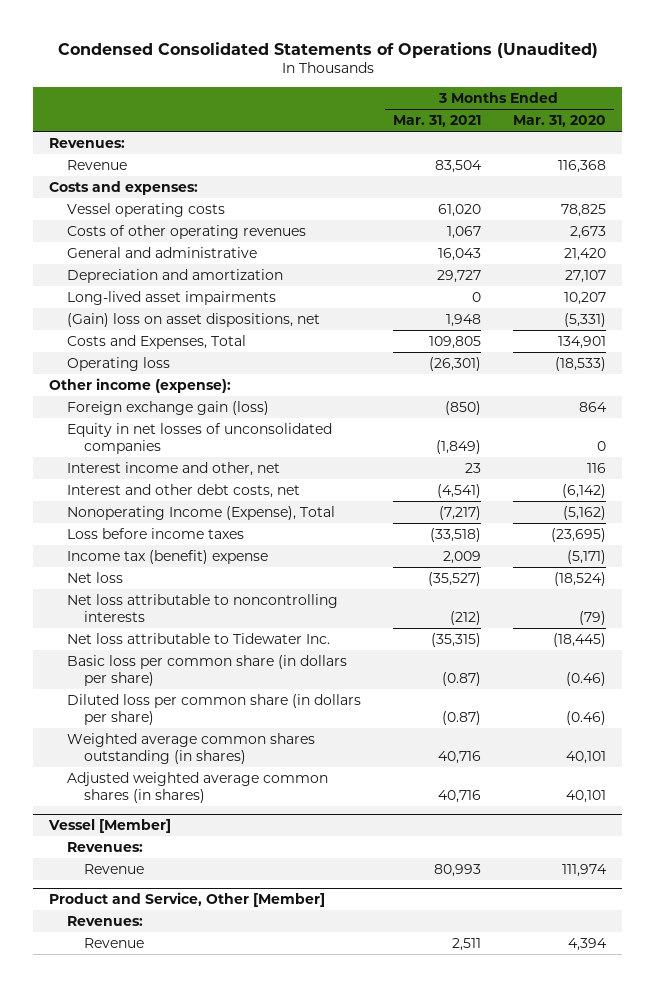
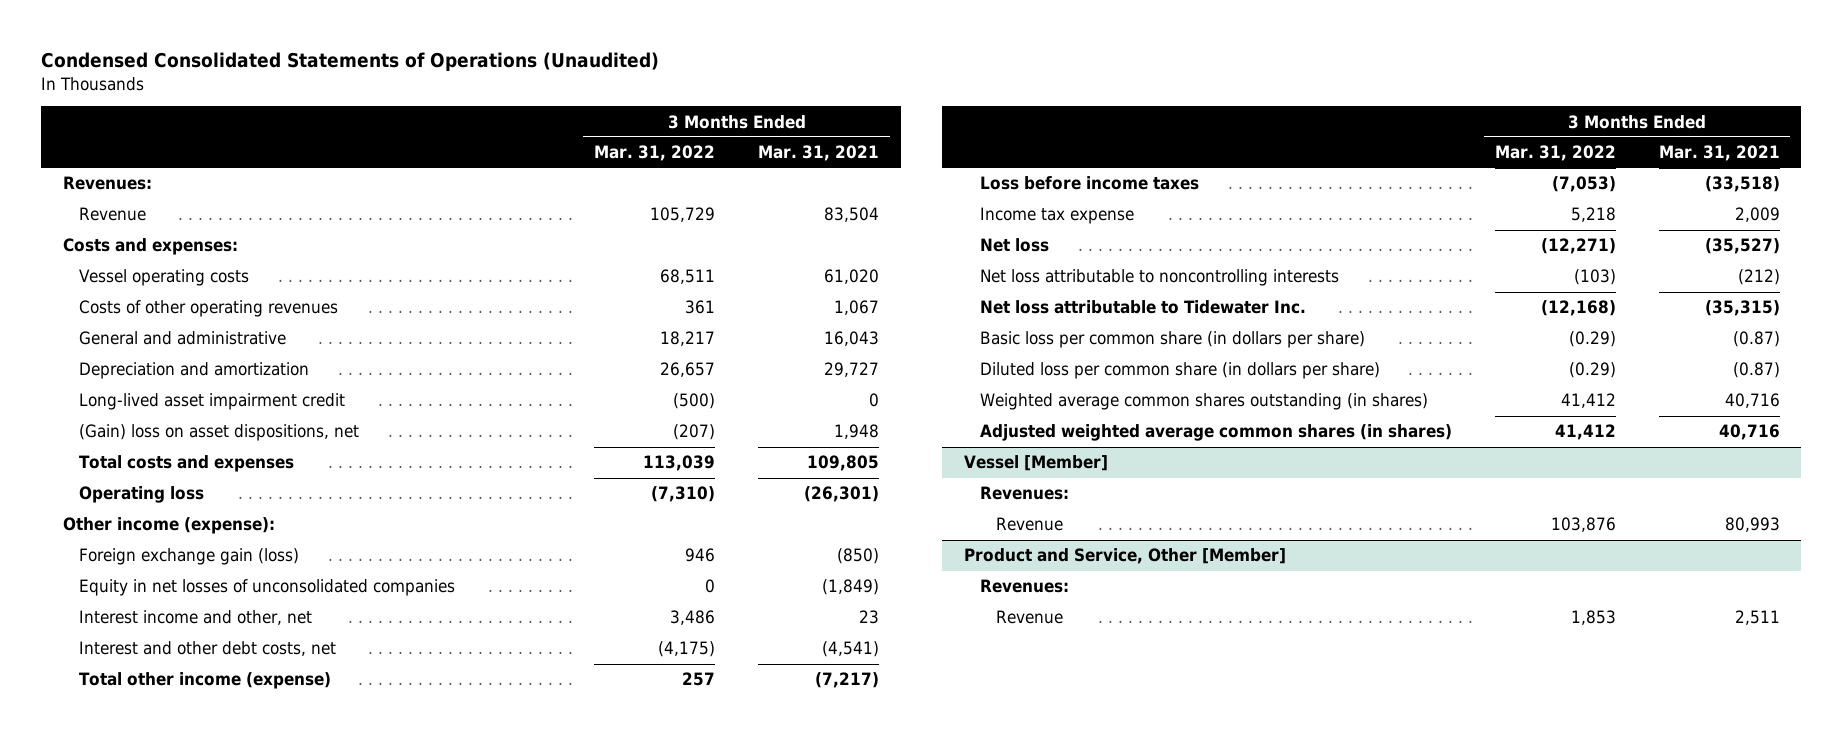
[512,115,606,128] Mar. 31, 2020 -> none
none -> [594,145,716,162] Mar. 31, 2022
[66,290,276,305] Long-lived asset impairments -> [79,393,346,411] Long-lived asset impairment credit
[66,334,246,349] Costs and Expenses, Total -> [79,455,295,473] Total costs and expenses
[66,505,335,520] Nonoperating Income (Expense), Total -> [79,672,332,690] Total other income (expense)
[66,549,268,564] Income tax (benefit) expense -> [979,207,1134,225] Income tax expense

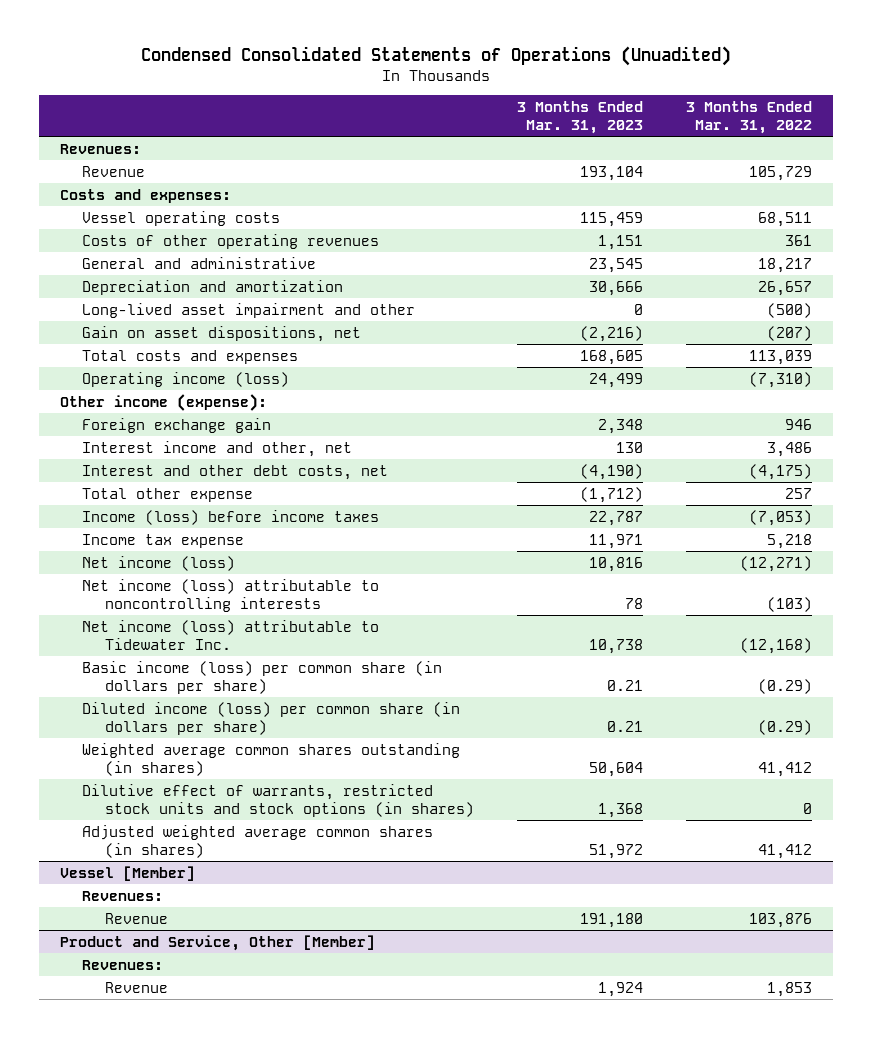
[41,52,660,72] Condensed Consolidated Statements of Operations (Unaudited) -> [140,46,731,67] Condensed Consolidated Statements of Operations (Unuadited)
[758,145,880,162] Mar. 31, 2021 -> none
none -> [516,100,643,134] 3 Months Ended Mar. 31, 2023
[79,393,346,411] Long-lived asset impairment credit -> [82,302,416,318] Long-lived asset impairment and other
[79,424,360,442] (Gain) loss on asset dispositions, net -> [82,325,362,342] Gain on asset dispositions, net
[79,486,205,504] Operating loss -> [82,371,290,387] Operating income (loss)
[79,579,456,597] Equity in net losses of unconsolidated companies -> none
[79,548,300,566] Foreign exchange gain (loss) -> [82,417,272,433] Foreign exchange gain
[79,672,332,690] Total other income (expense) -> [82,487,254,502] Total other expense
[979,176,1199,191] Loss before income taxes -> [82,509,380,525] Income (loss) before income taxes
[979,238,1049,253] Net loss -> [82,555,236,571] Net income (loss)
[979,269,1339,287] Net loss attributable to noncontrolling interests -> [82,578,380,612] Net income (loss) attributable to noncontrolling interests
[979,300,1306,315] Net loss attributable to Tidewater Inc. -> [82,619,380,650] Net income (loss) attributable to Tidewater Inc.
[979,331,1365,349] Basic loss per common share (in dollars per share) -> [82,660,443,694] Basic income (loss) per common share (in dollars per share)
[979,362,1380,380] Diluted loss per common share (in dollars per share) -> [82,701,461,735] Diluted income (loss) per common share (in dollars per share)
none -> [82,783,474,817] Dilutive effect of warrants, restricted stock units and stock options (in shares)

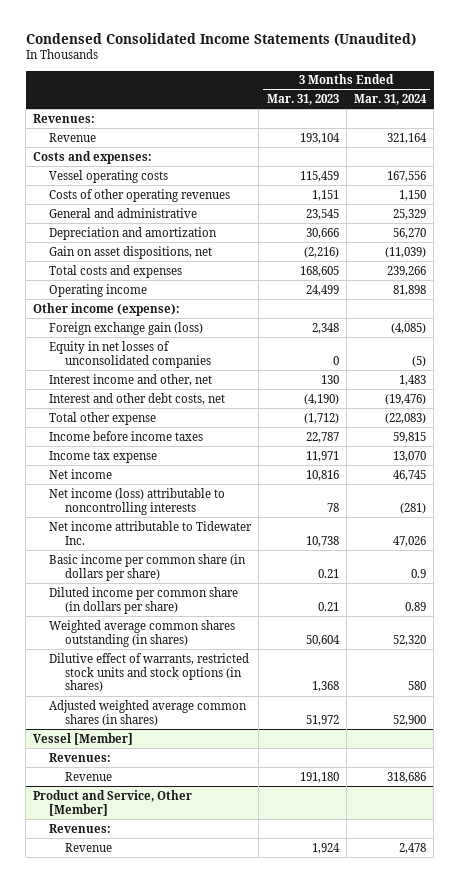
[140,46,731,67] Condensed Consolidated Statements of Operations (Unuadited) -> [25,32,416,46] Condensed Consolidated Income Statements (Unaudited)
[685,100,812,134] 3 Months Ended Mar. 31, 2022 -> none
none -> [354,94,428,106] Mar. 31, 2024
[82,302,416,318] Long-lived asset impairment and other -> none
[82,371,290,387] Operating income (loss) -> [49,283,148,297] Operating income
[82,417,272,433] Foreign exchange gain -> [49,321,204,335] Foreign exchange gain (loss)
none -> [49,340,212,368] Equity in net losses of unconsolidated companies
[82,509,380,525] Income (loss) before income taxes -> [49,430,204,441] Income before income taxes
[82,555,236,571] Net income (loss) -> [49,468,113,479] Net income
[82,619,380,650] Net income (loss) attributable to Tidewater Inc. -> [49,520,253,545] Net income attributable to Tidewater Inc.
[82,660,443,694] Basic income (loss) per common share (in dollars per share) -> [49,553,247,581] Basic income per common share (in dollars per share)
[82,701,461,735] Diluted income (loss) per common share (in dollars per share) -> [49,586,239,614] Diluted income per common share (in dollars per share)

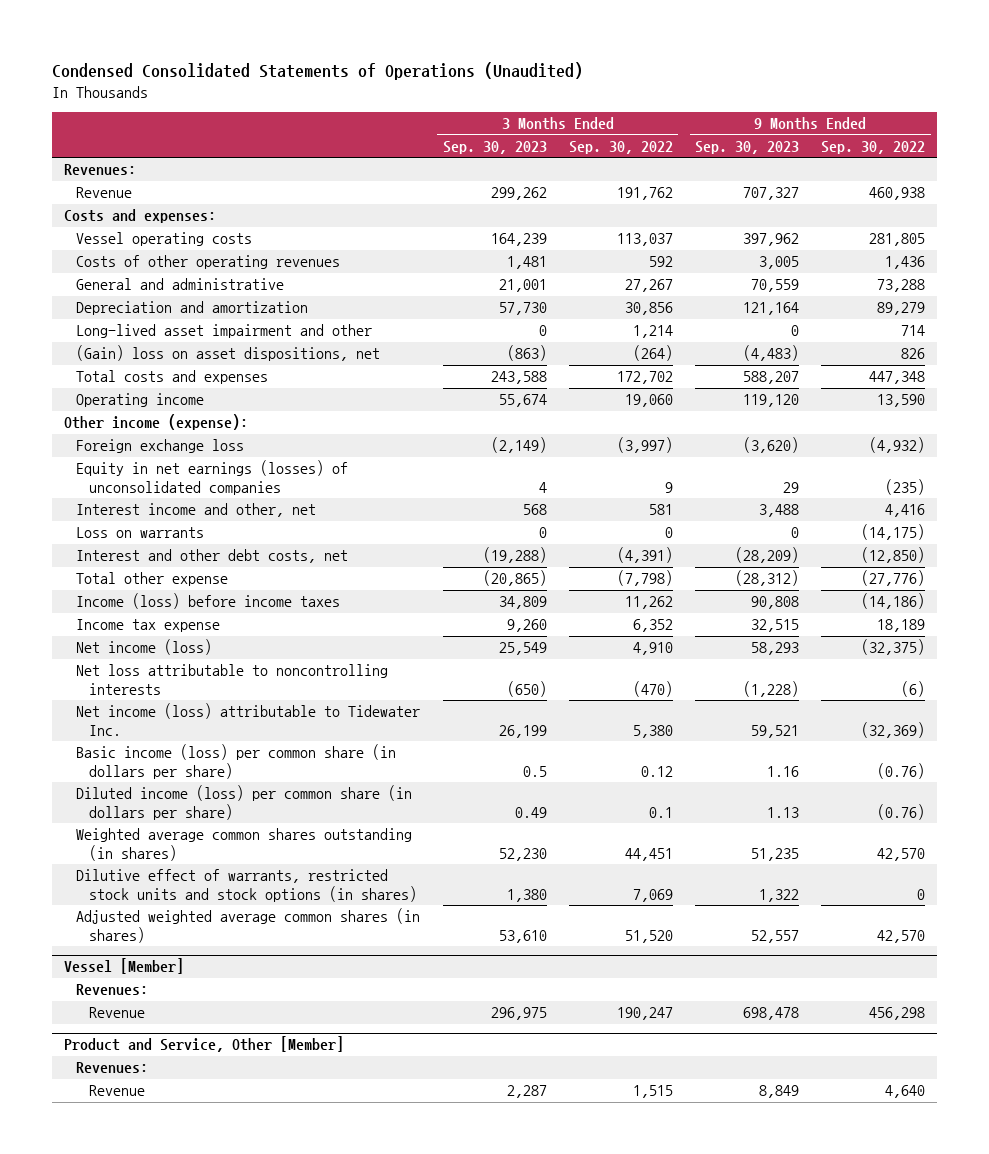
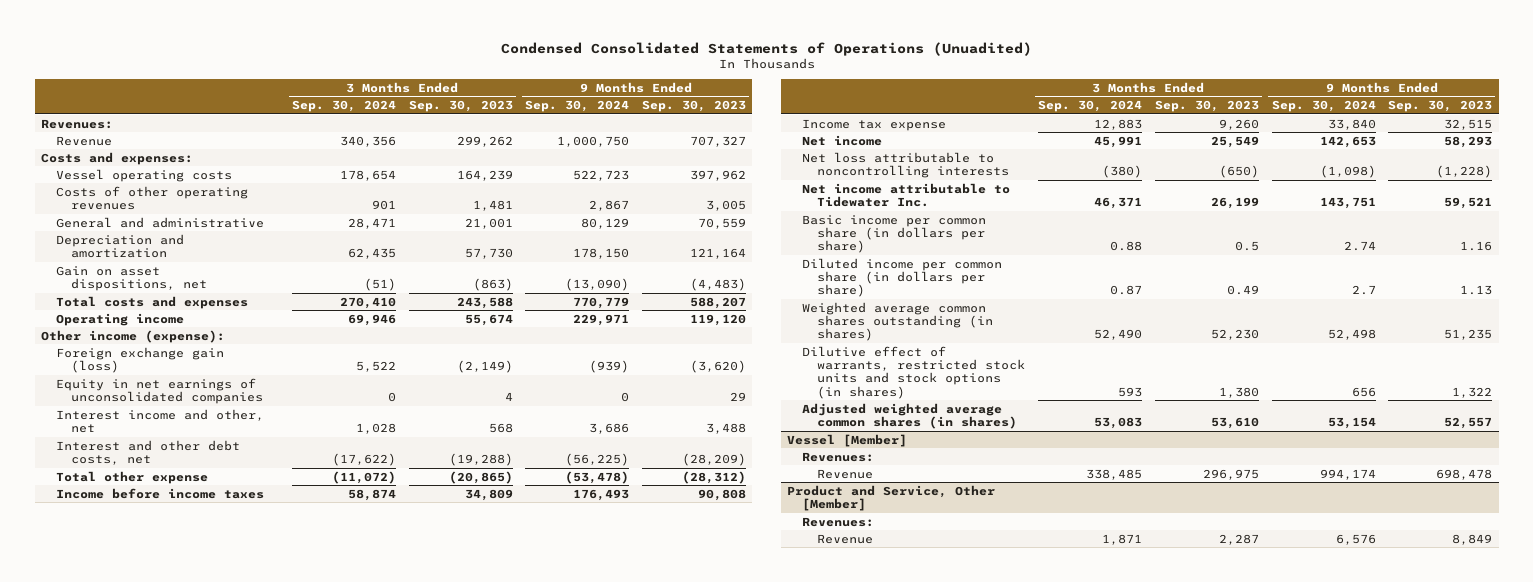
[52,62,584,81] Condensed Consolidated Statements of Operations (Unaudited) -> [500,41,1032,56] Condensed Consolidated Statements of Operations (Unuadited)
[568,140,673,154] Sep. 30, 2022 -> none
[821,140,926,154] Sep. 30, 2022 -> none
none -> [291,100,396,113] Sep. 30, 2024
none -> [525,100,630,113] Sep. 30, 2024
[76,324,373,339] Long-lived asset impairment and other -> none
[76,345,381,362] (Gain) loss on asset dispositions, net -> [56,265,208,291] Gain on asset dispositions, net
[76,439,245,454] Foreign exchange loss -> [56,346,225,373] Foreign exchange gain (loss)
[76,460,349,495] Equity in net earnings (losses) of unconsolidated companies -> [56,377,264,404] Equity in net earnings of unconsolidated companies
[76,527,205,539] Loss on warrants -> none
[76,593,341,610] Income (loss) before income taxes -> [56,487,265,499] Income before income taxes
[76,639,213,656] Net income (loss) -> [802,134,883,146] Net income
[76,703,421,736] Net income (loss) attributable to Tidewater Inc. -> [802,182,1011,207] Net income attributable to Tidewater Inc.
[76,744,397,779] Basic income (loss) per common share (in dollars per share) -> [802,214,987,254] Basic income per common share (in dollars per share)
[76,785,413,820] Diluted income (loss) per common share (in dollars per share) -> [802,257,1003,298] Diluted income per common share (in dollars per share)

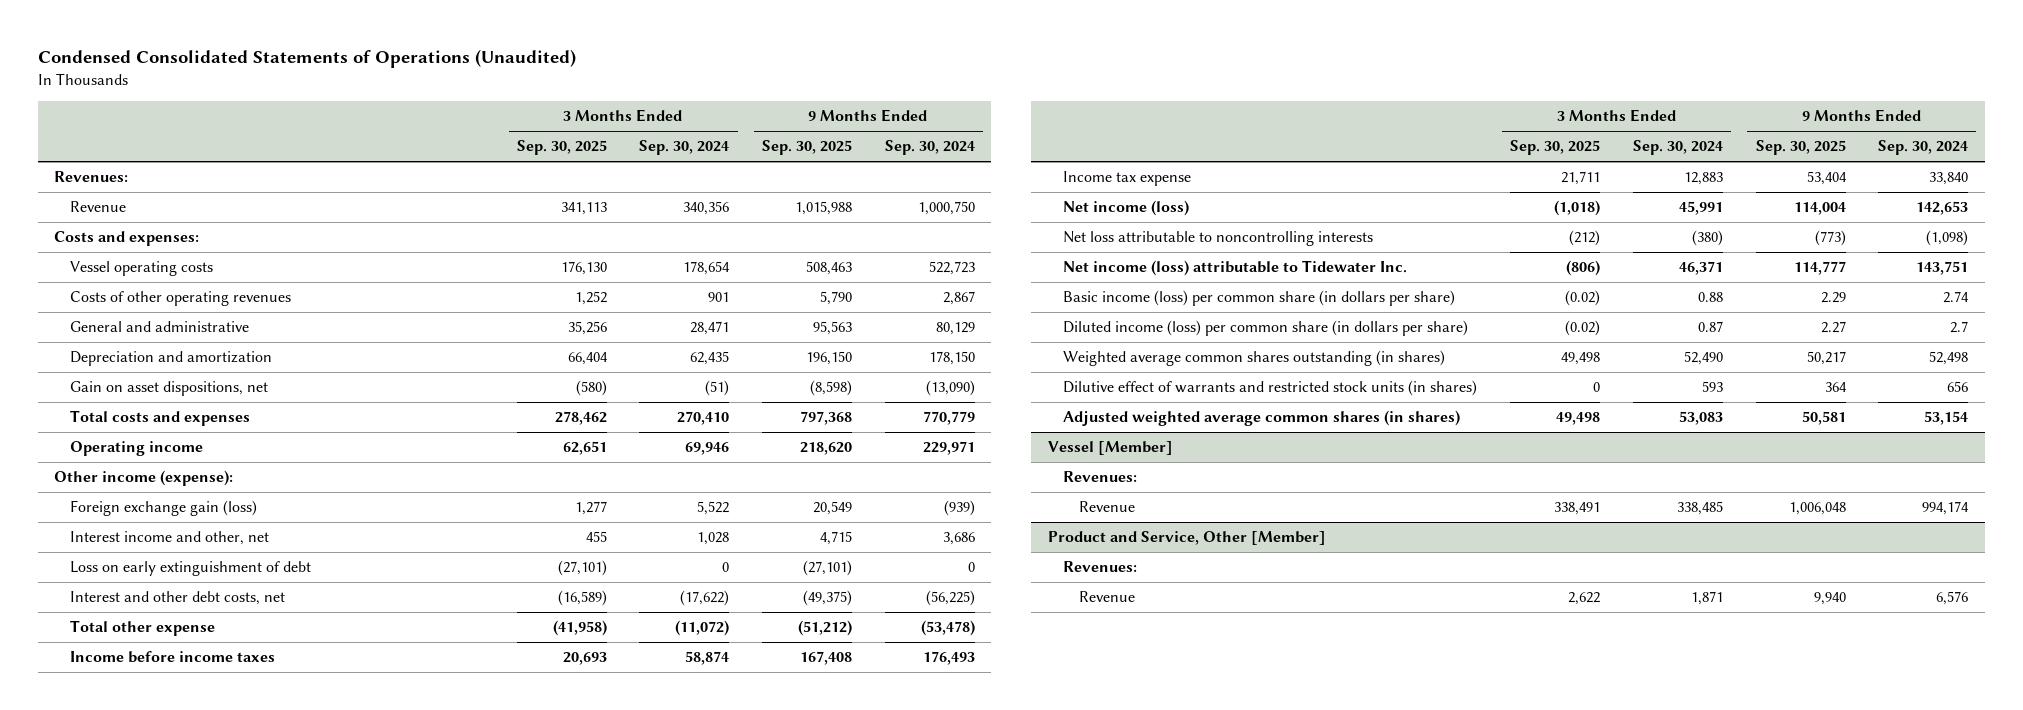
[500,41,1032,56] Condensed Consolidated Statements of Operations (Unuadited) -> [37,49,576,69] Condensed Consolidated Statements of Operations (Unaudited)
[408,100,513,113] Sep. 30, 2023 -> none
[642,100,747,113] Sep. 30, 2023 -> none
none -> [516,140,607,156] Sep. 30, 2025
none -> [762,140,853,156] Sep. 30, 2025
[56,377,264,404] Equity in net earnings of unconsolidated companies -> none
none -> [70,561,312,577] Loss on early extinguishment of debt
[802,134,883,146] Net income -> [1063,200,1190,217] Net income (loss)
[802,182,1011,207] Net income attributable to Tidewater Inc. -> [1063,260,1408,277] Net income (loss) attributable to Tidewater Inc.
[802,214,987,254] Basic income per common share (in dollars per share) -> [1063,290,1456,307] Basic income (loss) per common share (in dollars per share)
[802,257,1003,298] Diluted income per common share (in dollars per share) -> [1063,320,1469,337] Diluted income (loss) per common share (in dollars per share)
[802,345,1026,399] Dilutive effect of warrants, restricted stock units and stock options (in shares) -> [1063,380,1478,397] Dilutive effect of warrants and restricted stock units (in shares)

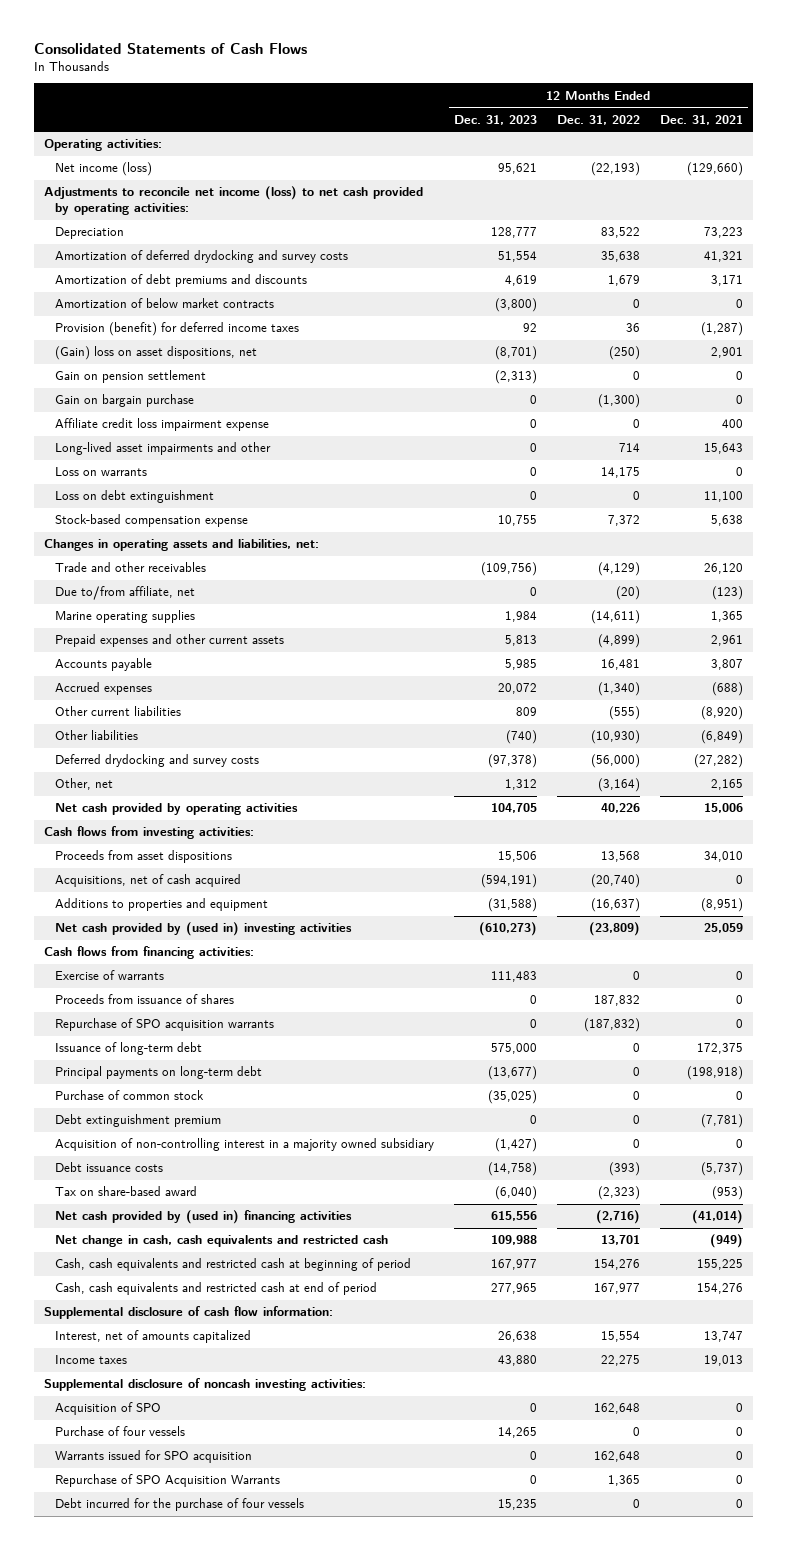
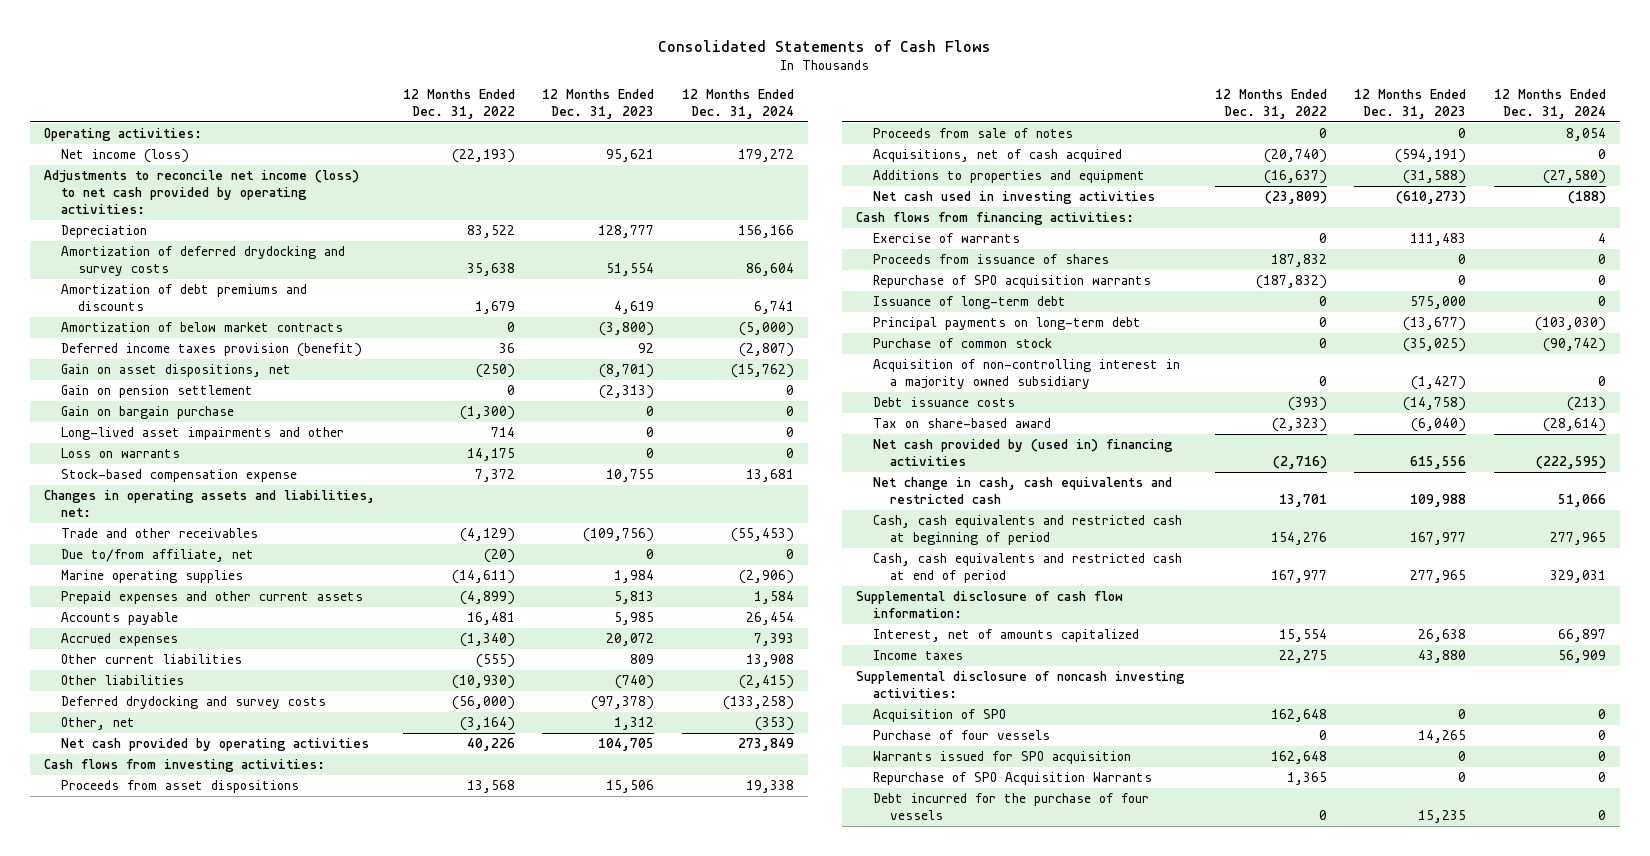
[659,114,743,125] Dec. 31, 2021 -> none
none -> [682,89,795,120] 12 Months Ended Dec. 31, 2024
[54,322,299,337] Provision (benefit) for deferred income taxes -> [61,343,363,358] Deferred income taxes provision (benefit)
[54,346,257,361] (Gain) loss on asset dispositions, net -> [61,364,292,378] Gain on asset dispositions, net
[54,418,269,432] Affiliate credit loss impairment expense -> none
[54,490,214,504] Loss on debt extinguishment -> none
none -> [873,128,1074,139] Proceeds from sale of notes
[54,922,352,937] Net cash provided by (used in) investing activities -> [873,191,1156,205] Net cash used in investing activities
[54,1114,221,1128] Debt extinguishment premium -> none

